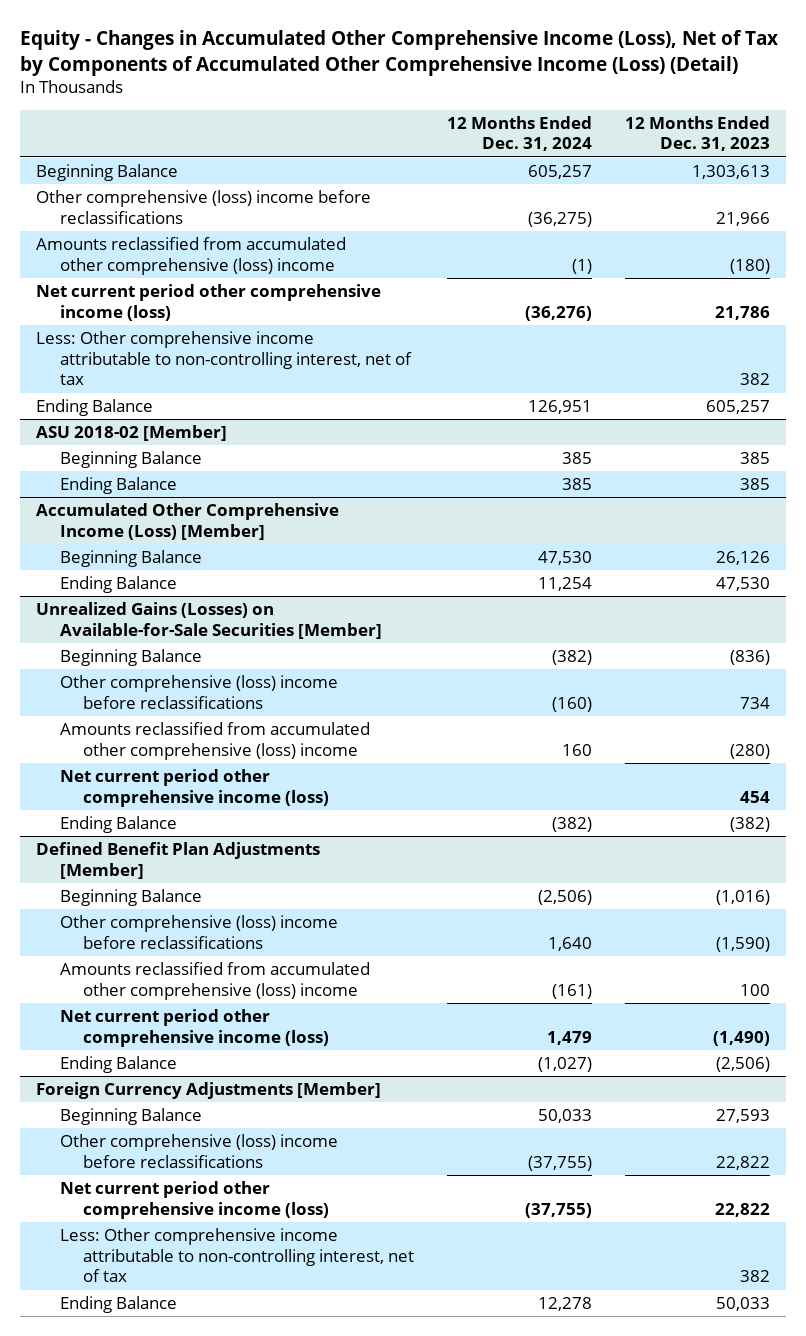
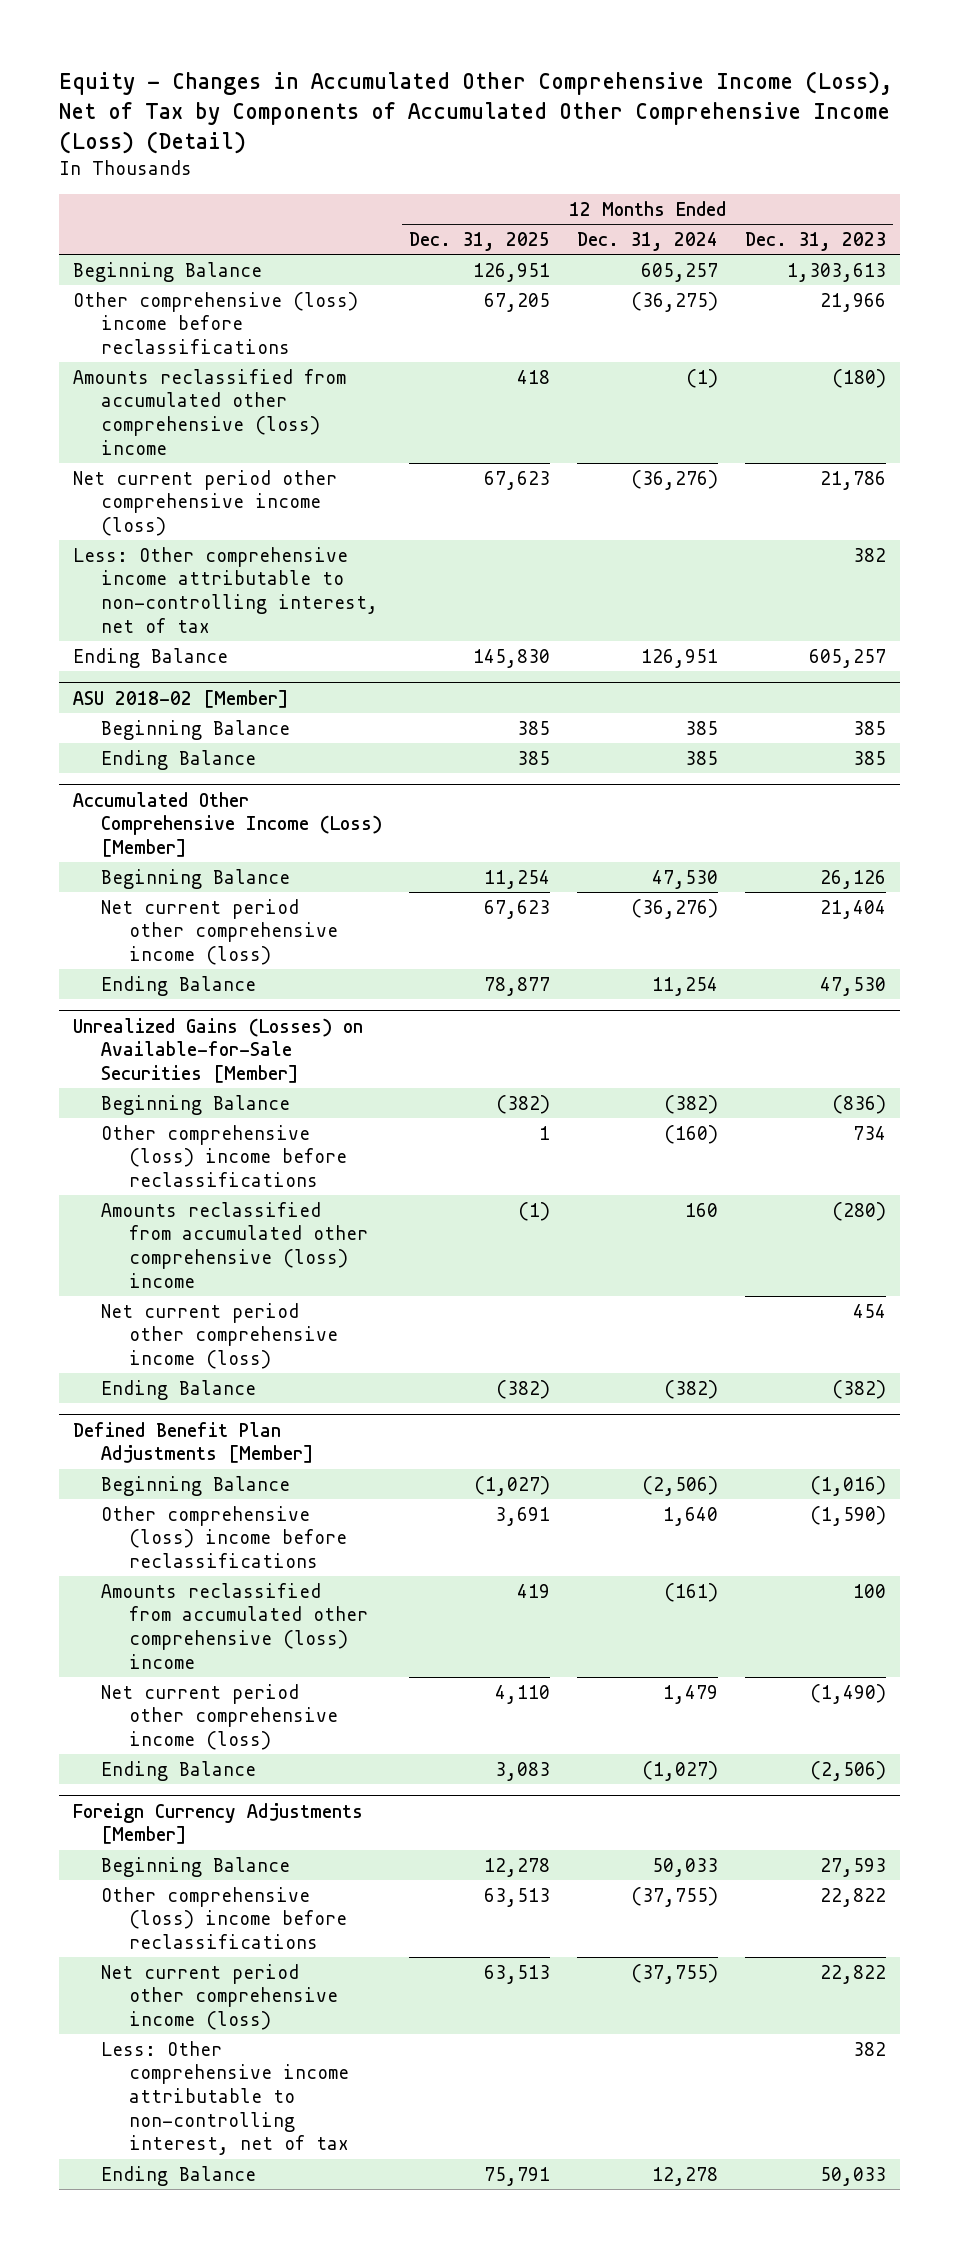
none -> [409,231,551,251] Dec. 31, 2025
none -> [100,898,339,966] Net current period other comprehensive income (loss)

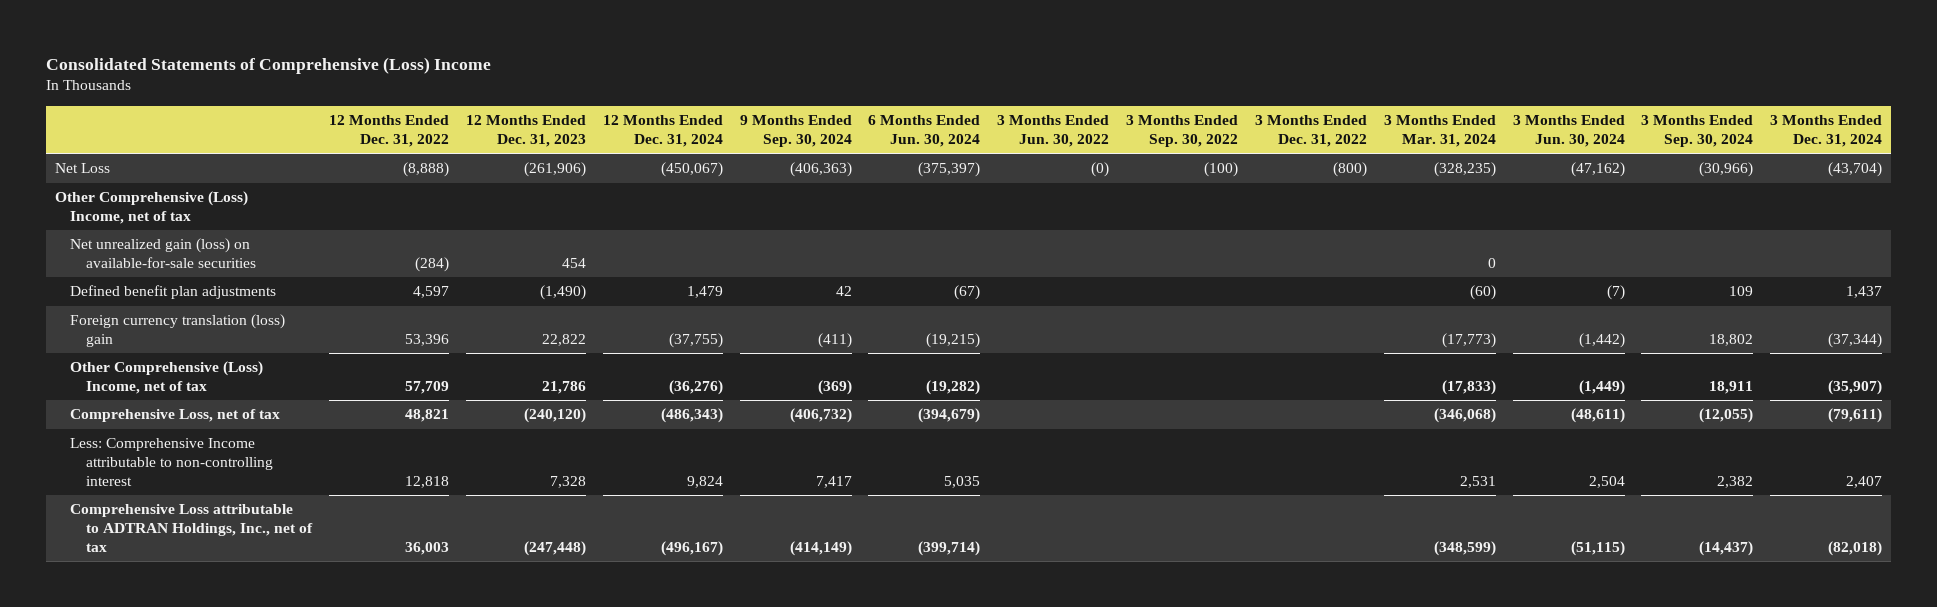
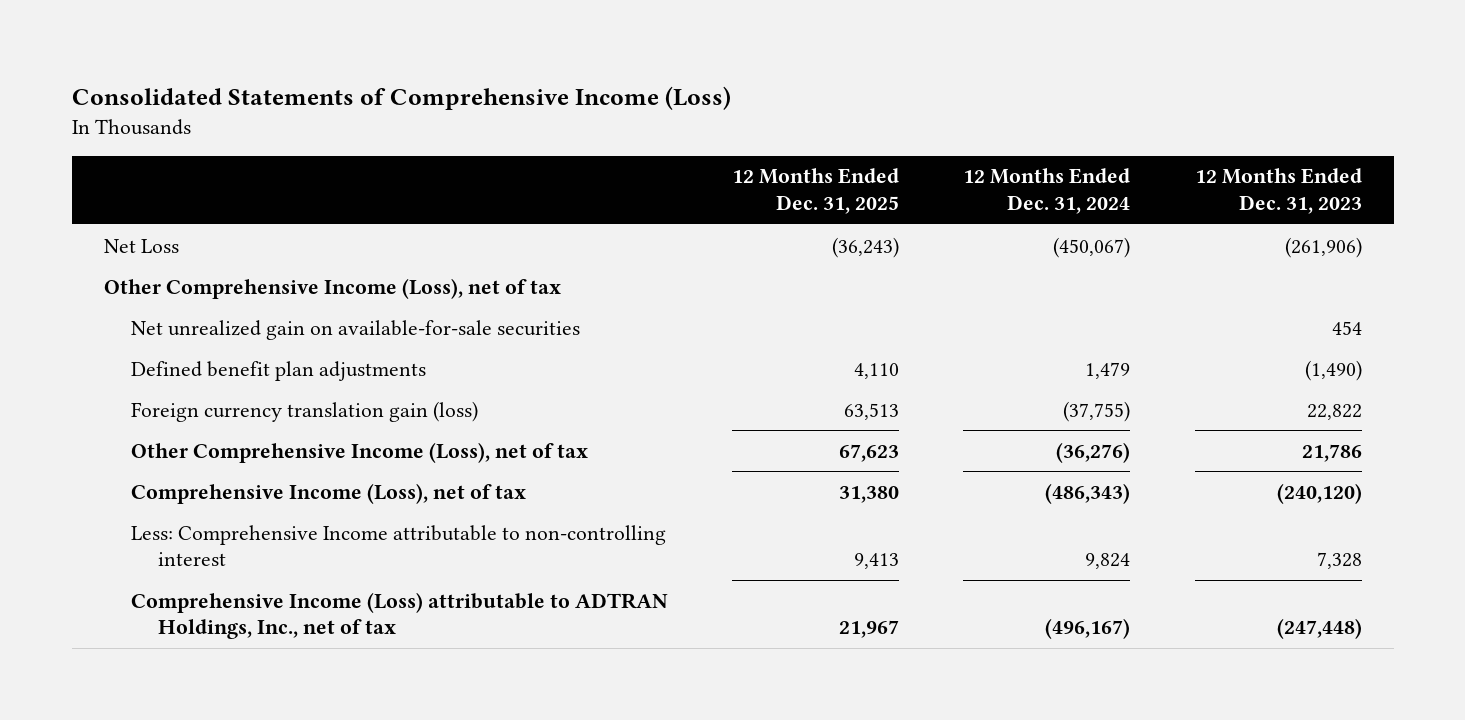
[46,56,492,74] Consolidated Statements of Comprehensive (Loss) Income -> [71,86,731,111] Consolidated Statements of Comprehensive Income (Loss)
[329,114,450,147] 12 Months Ended Dec. 31, 2022 -> none
[739,114,852,147] 9 Months Ended Sep. 30, 2024 -> none
[868,114,981,147] 6 Months Ended Jun. 30, 2024 -> none
[997,114,1110,147] 3 Months Ended Jun. 30, 2022 -> none
[1126,114,1239,147] 3 Months Ended Sep. 30, 2022 -> none
[1254,114,1367,147] 3 Months Ended Dec. 31, 2022 -> none
[1383,114,1496,147] 3 Months Ended Mar. 31, 2024 -> none
[1512,114,1625,147] 3 Months Ended Jun. 30, 2024 -> none
[1641,114,1754,147] 3 Months Ended Sep. 30, 2024 -> none
[1770,114,1883,147] 3 Months Ended Dec. 31, 2024 -> none
none -> [732,168,900,215] 12 Months Ended Dec. 31, 2025
[54,191,248,225] Other Comprehensive (Loss) Income, net of tax -> [103,277,561,299] Other Comprehensive Income (Loss), net of tax
[70,238,257,269] Net unrealized gain (loss) on available-for-sale securities -> [130,319,580,340] Net unrealized gain on available-for-sale securities
[70,314,286,348] Foreign currency translation (loss) gain -> [130,400,478,422] Foreign currency translation gain (loss)
[70,361,264,395] Other Comprehensive (Loss) Income, net of tax -> [130,441,588,463] Other Comprehensive Income (Loss), net of tax
[70,409,281,423] Comprehensive Loss, net of tax -> [130,482,526,504] Comprehensive Income (Loss), net of tax
[70,504,314,552] Comprehensive Loss attributable to ADTRAN Holdings, Inc., net of tax -> [130,591,668,640] Comprehensive Income (Loss) attributable to ADTRAN Holdings, Inc., net of tax

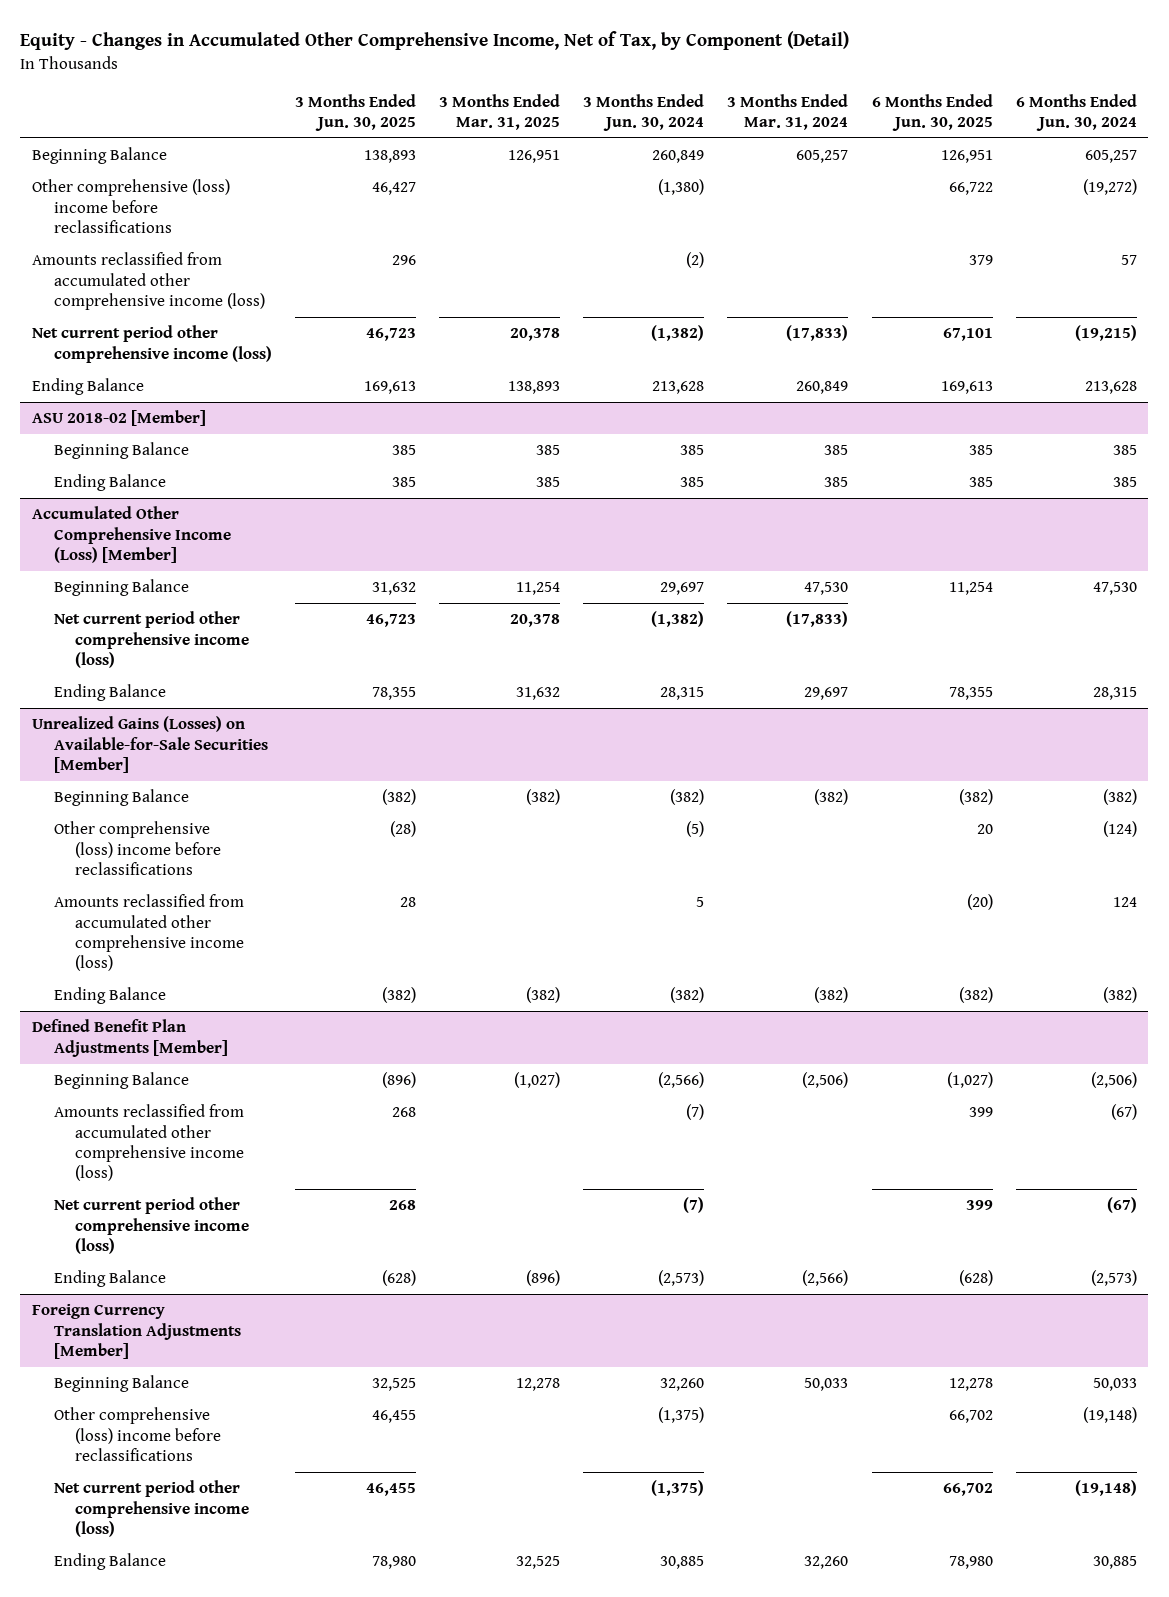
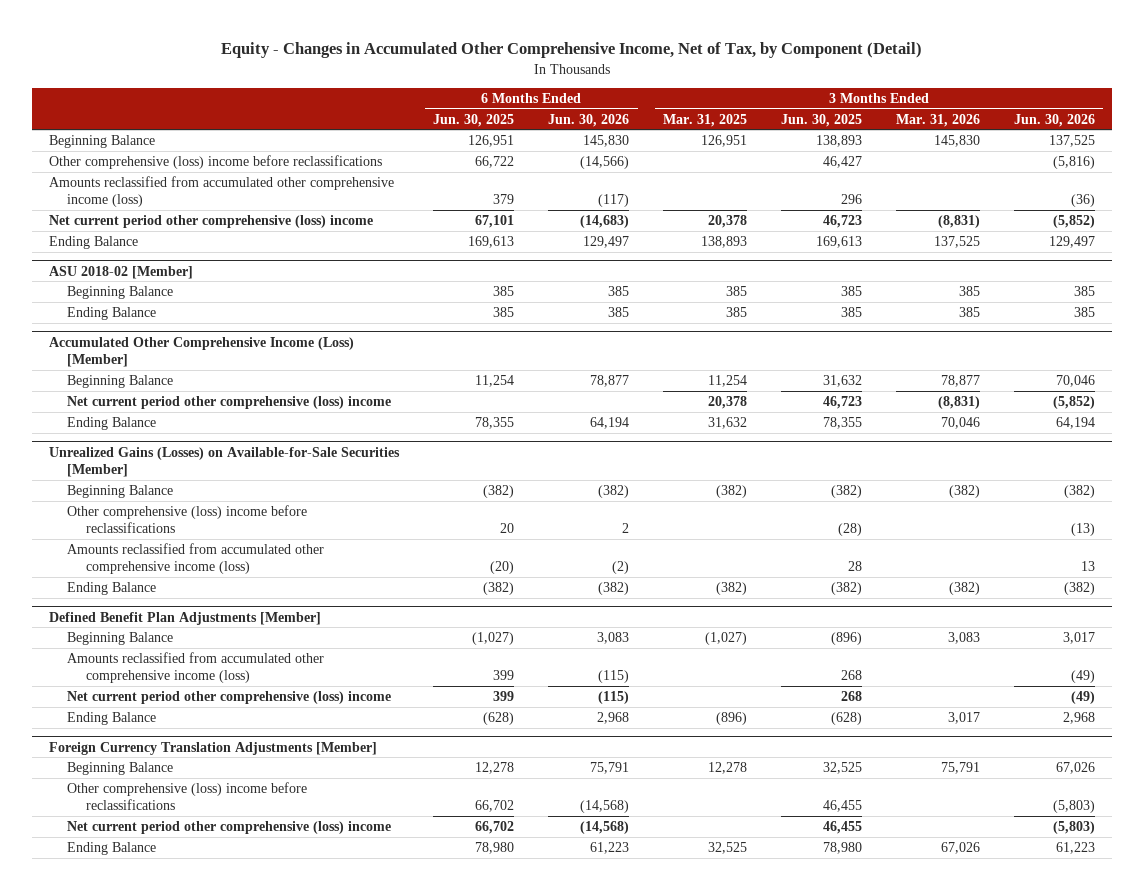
[583,93,705,131] 3 Months Ended Jun. 30, 2024 -> none
[727,93,849,130] 3 Months Ended Mar. 31, 2024 -> none
[1015,93,1137,131] 6 Months Ended Jun. 30, 2024 -> none
none -> [548,113,630,127] Jun. 30, 2026
none -> [895,113,980,127] Mar. 31, 2026
none -> [1013,113,1095,127] Jun. 30, 2026
[31,325,272,363] Net current period other comprehensive income (loss) -> [49,215,374,229] Net current period other comprehensive (loss) income
[53,611,250,668] Net current period other comprehensive income (loss) -> [67,396,392,410] Net current period other comprehensive (loss) income
[53,1197,250,1254] Net current period other comprehensive income (loss) -> [67,691,392,705] Net current period other comprehensive (loss) income
[53,1480,250,1537] Net current period other comprehensive income (loss) -> [67,821,392,835] Net current period other comprehensive (loss) income

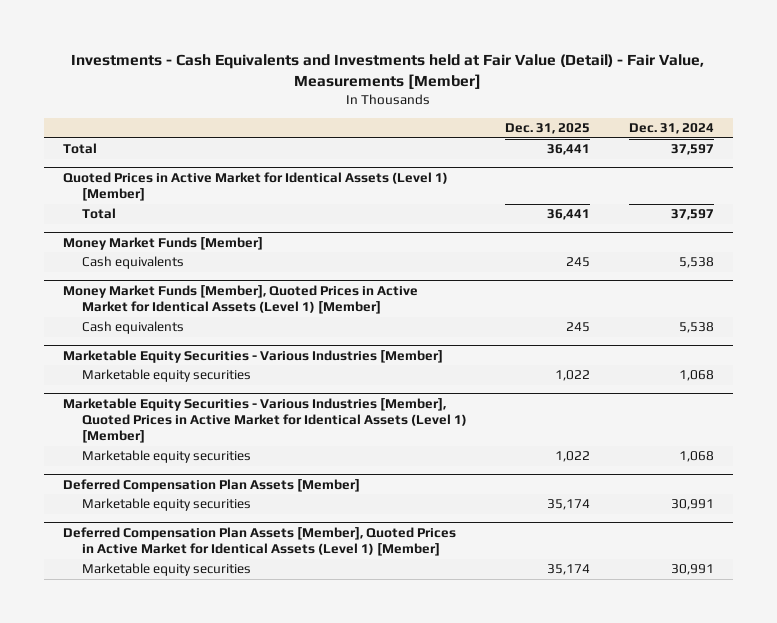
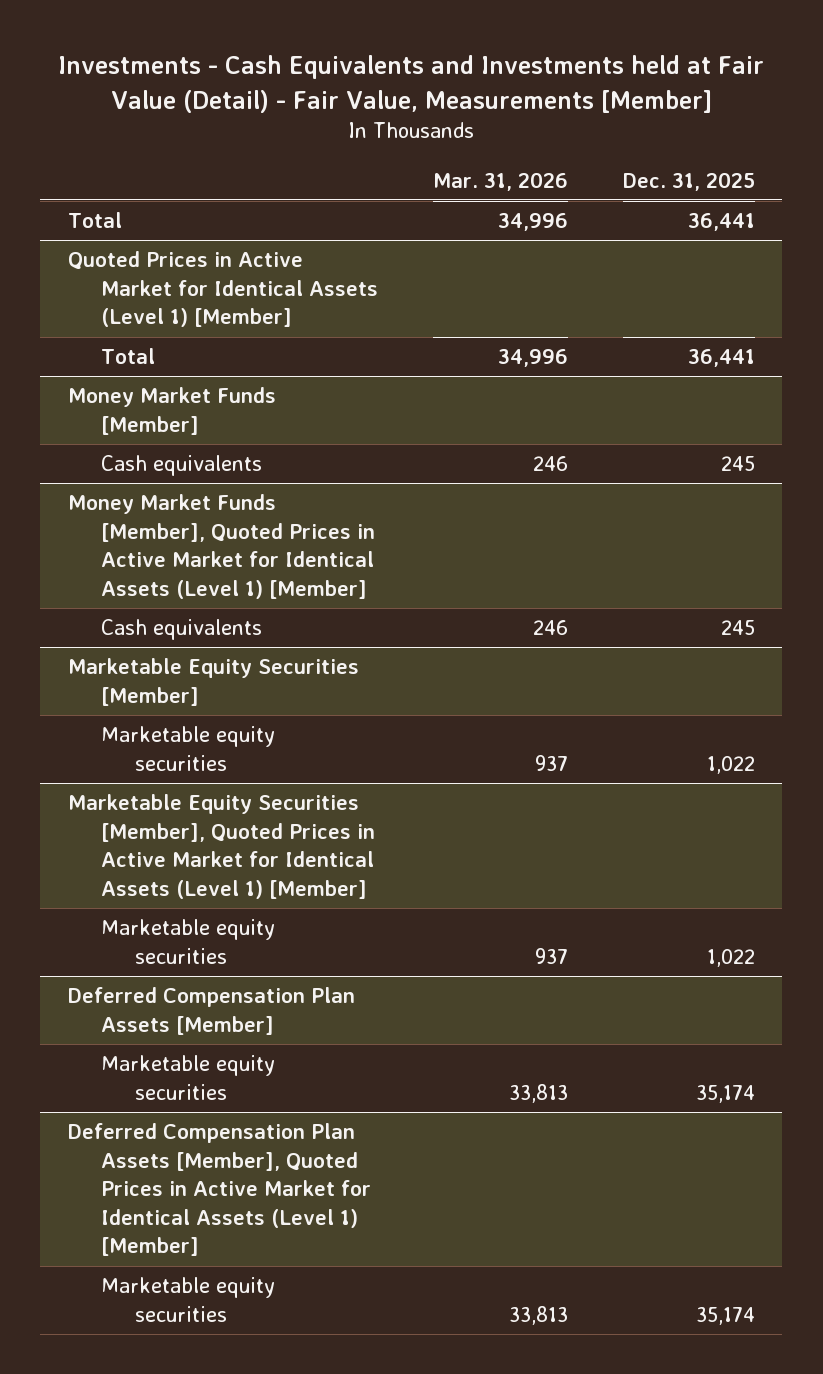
[628,123,714,135] Dec. 31, 2024 -> none
none -> [433,171,569,191] Mar. 31, 2026
[63,349,444,363] Marketable Equity Securities - Various Industries [Member] -> [67,658,359,706] Marketable Equity Securities [Member]
[63,397,468,444] Marketable Equity Securities - Various Industries [Member], Quoted Prices in Active Market for Identical Assets (Level 1) [Member] -> [67,794,376,899] Marketable Equity Securities [Member], Quoted Prices in Active Market for Identical Assets (Level 1) [Member]

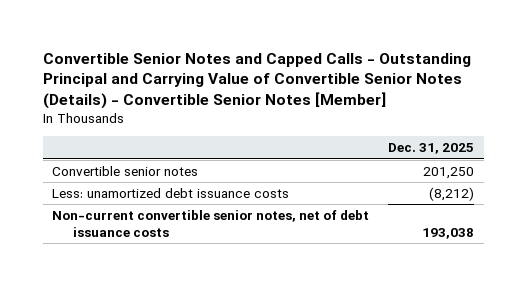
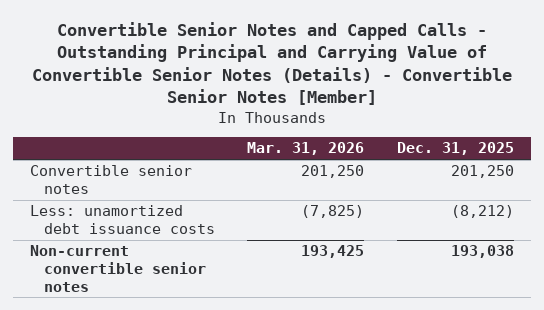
none -> [247,142,365,156] Mar. 31, 2026
[52,209,370,238] Non-current convertible senior notes, net of debt issuance costs -> [29,245,206,292] Non-current convertible senior notes

